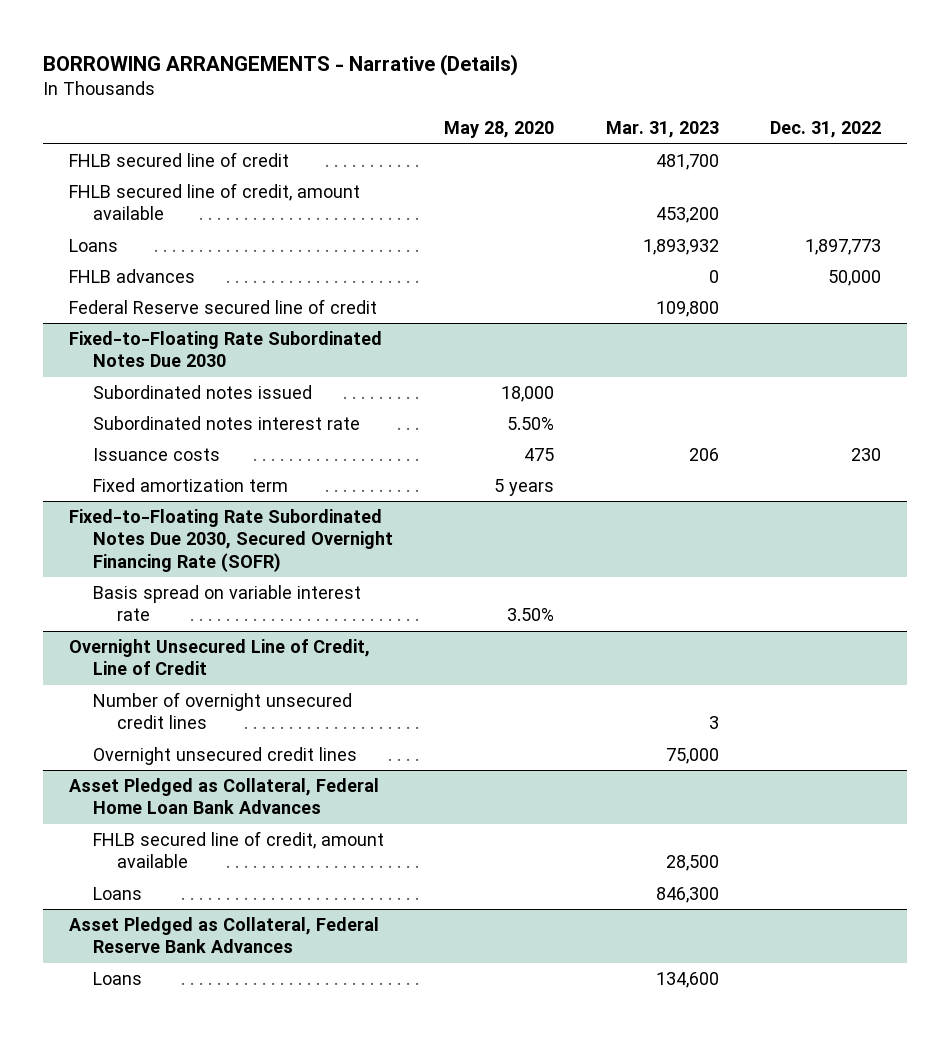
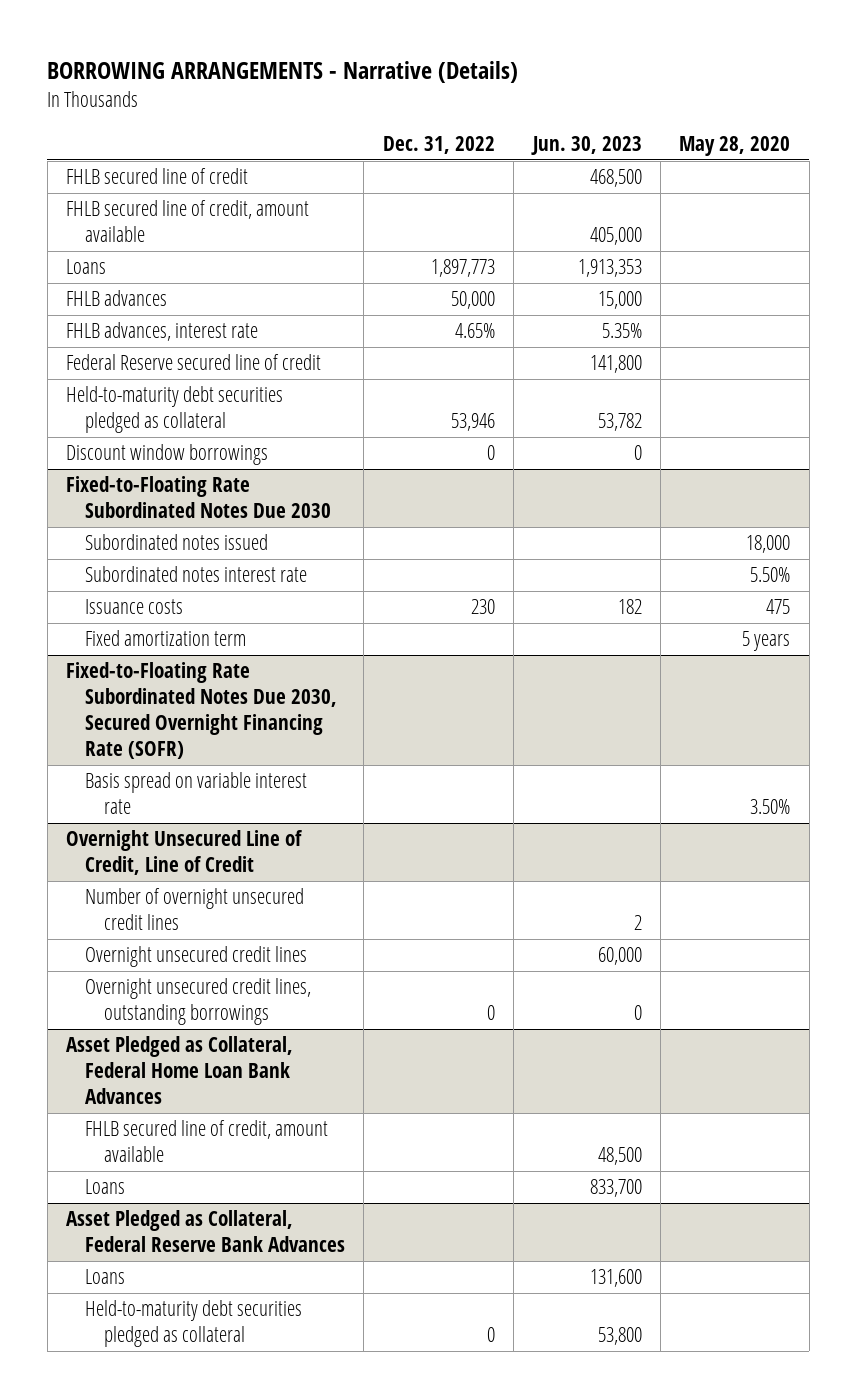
[605,121,719,139] Mar. 31, 2023 -> none
none -> [530,135,642,155] Jun. 30, 2023
none -> [66,322,259,342] FHLB advances, interest rate
none -> [66,386,284,434] Held-to-maturity debt securities pledged as collateral
none -> [66,444,269,466] Discount window borrowings
none -> [84,978,311,1026] Overnight unsecured credit lines, outstanding borrowings
none -> [84,1300,302,1348] Held-to-maturity debt securities pledged as collateral

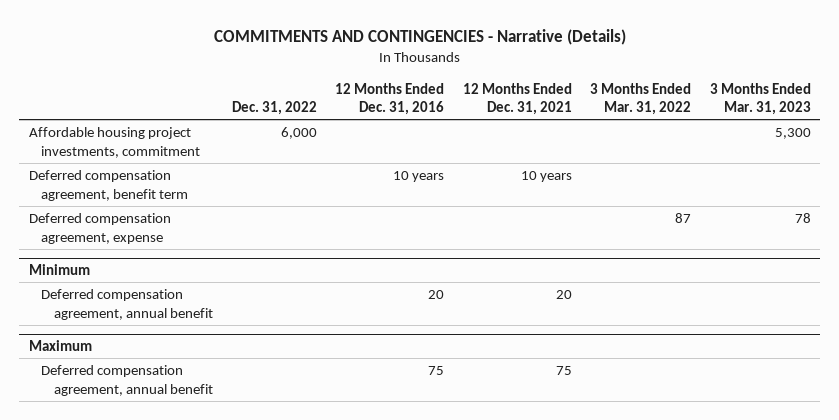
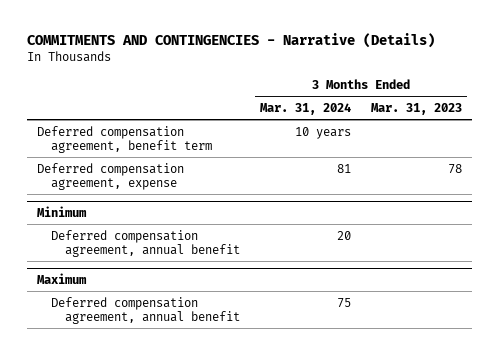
[231,101,317,116] Dec. 31, 2022 -> none
[335,82,445,116] 12 Months Ended Dec. 31, 2016 -> none
[462,82,572,116] 12 Months Ended Dec. 31, 2021 -> none
[590,82,692,116] 3 Months Ended Mar. 31, 2022 -> none
none -> [259,102,351,115] Mar. 31, 2024
[28,126,201,158] Affordable housing project investments, commitment -> none

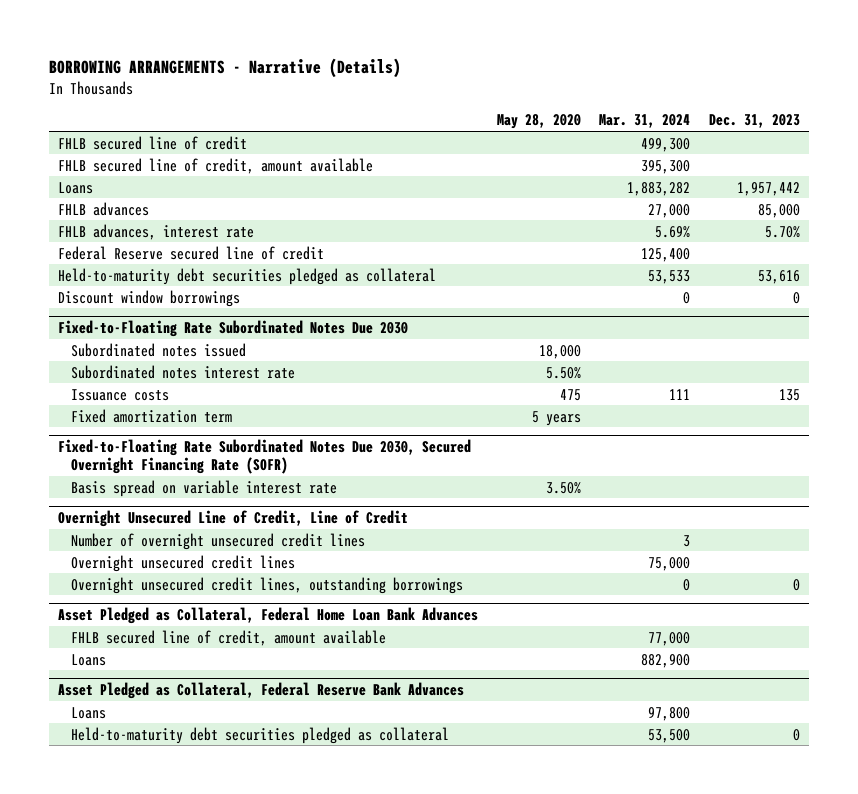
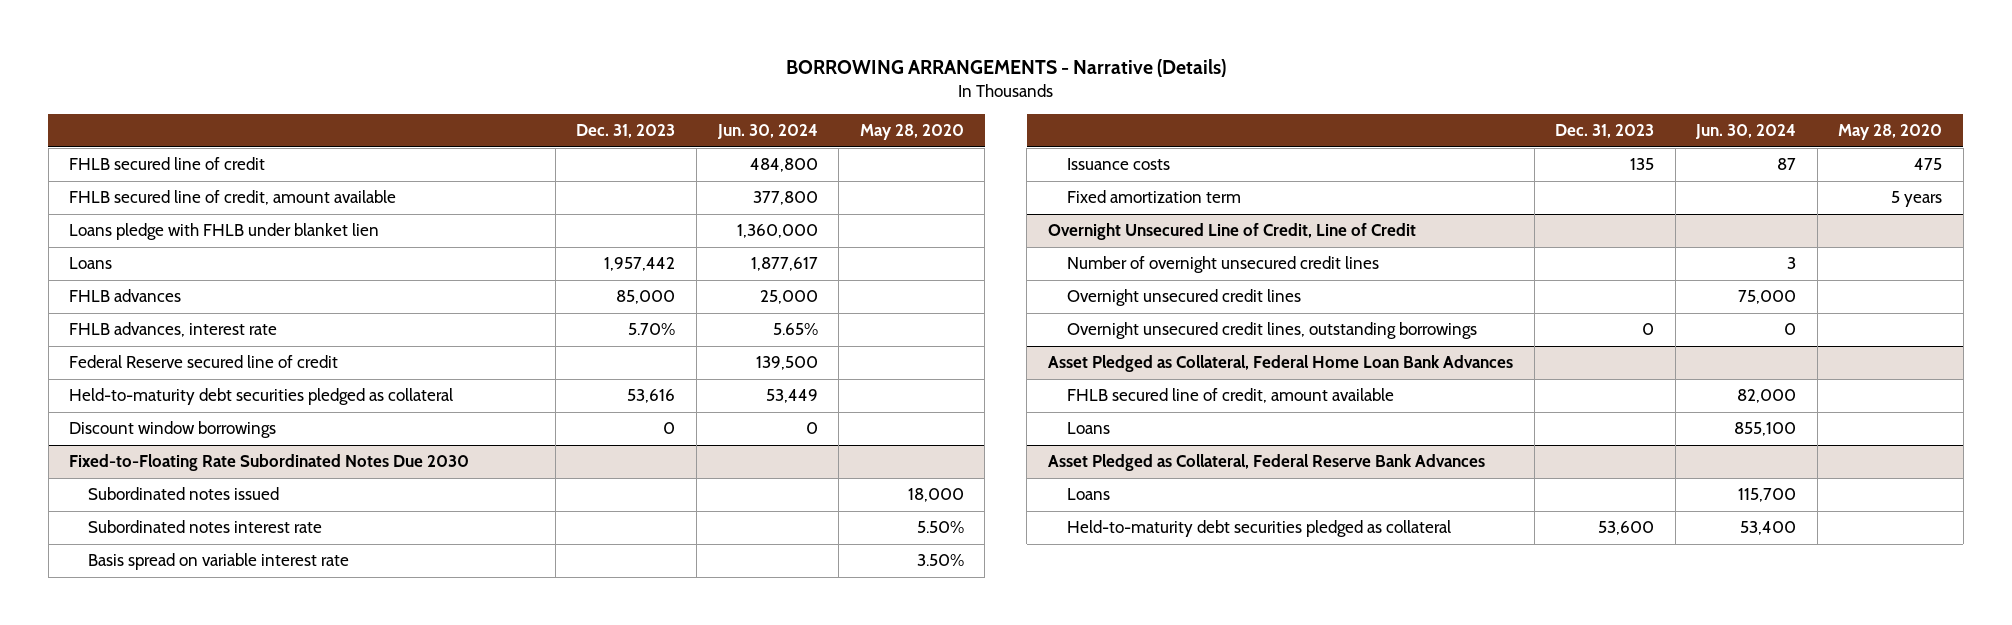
[599,114,691,129] Mar. 31, 2024 -> none
none -> [716,124,818,140] Jun. 30, 2024
none -> [69,223,380,241] Loans pledge with FHLB under blanket lien
none -> [87,553,349,571] Basis spread on variable interest rate
[58,439,472,475] Fixed-to-Floating Rate Subordinated Notes Due 2030, Secured Overnight Financing Rate (SOFR) -> none
[71,479,338,497] Basis spread on variable interest rate -> none
[792,728,800,741] 0 -> [1598,521,1655,536] 53,600

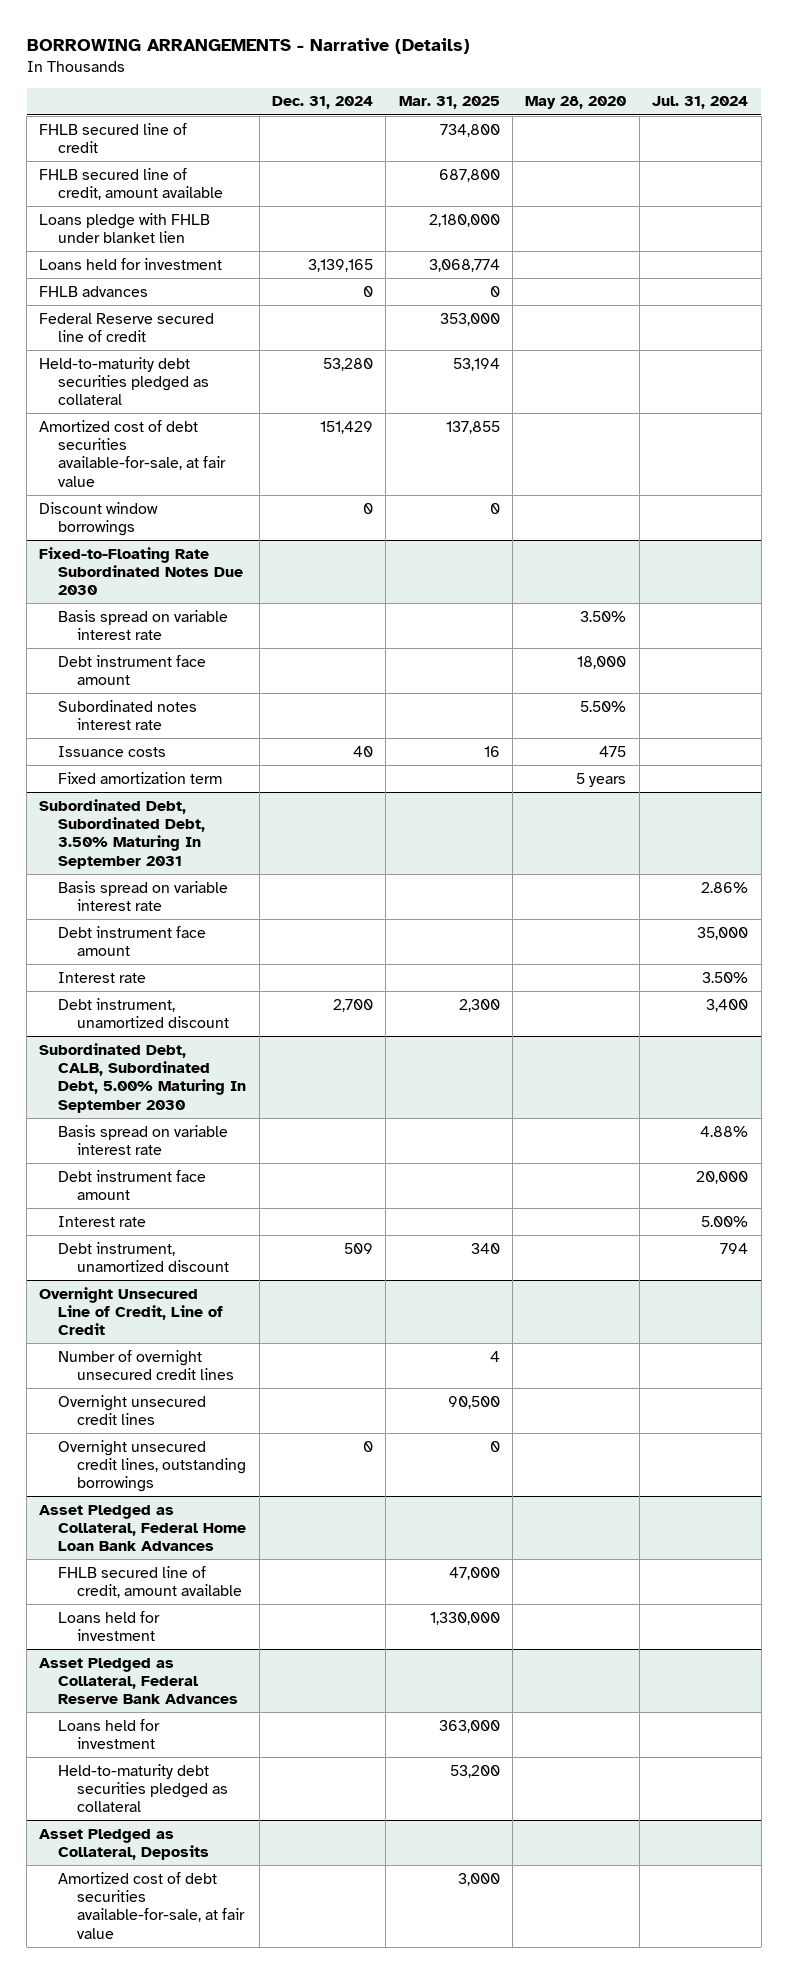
[576,124,676,139] Dec. 31, 2023 -> none
[716,124,818,140] Jun. 30, 2024 -> none
none -> [272,96,374,110] Dec. 31, 2024
none -> [398,96,500,110] Mar. 31, 2025
none -> [652,96,749,110] Jul. 31, 2024
[69,257,113,270] Loans -> [39,257,223,270] Loans held for investment
[69,322,278,338] FHLB advances, interest rate -> none
none -> [39,419,227,487] Amortized cost of debt securities available-for-sale, at fair value
[87,487,279,501] Subordinated notes issued -> none
none -> [58,654,207,686] Debt instrument face amount
[87,520,322,534] Subordinated notes interest rate -> [58,699,198,731] Subordinated notes interest rate
none -> [39,798,206,869] Subordinated Debt, Subordinated Debt, 3.50% Maturing In September 2031
none -> [58,880,229,912] Basis spread on variable interest rate
none -> [58,925,207,957] Debt instrument face amount
none -> [58,971,147,983] Interest rate
none -> [58,997,230,1029] Debt instrument, unamortized discount
none -> [39,1042,247,1113] Subordinated Debt, CALB, Subordinated Debt, 5.00% Maturing In September 2030
none -> [58,1124,229,1156] Basis spread on variable interest rate
none -> [58,1169,207,1201] Debt instrument face amount
none -> [58,1215,147,1227] Interest rate
none -> [58,1241,230,1273] Debt instrument, unamortized discount
[1066,422,1110,435] Loans -> [58,1610,161,1642] Loans held for investment
[1066,488,1110,501] Loans -> [58,1718,161,1750] Loans held for investment
none -> [39,1828,210,1861] Asset Pledged as Collateral, Deposits
none -> [58,1871,246,1939] Amortized cost of debt securities available-for-sale, at fair value

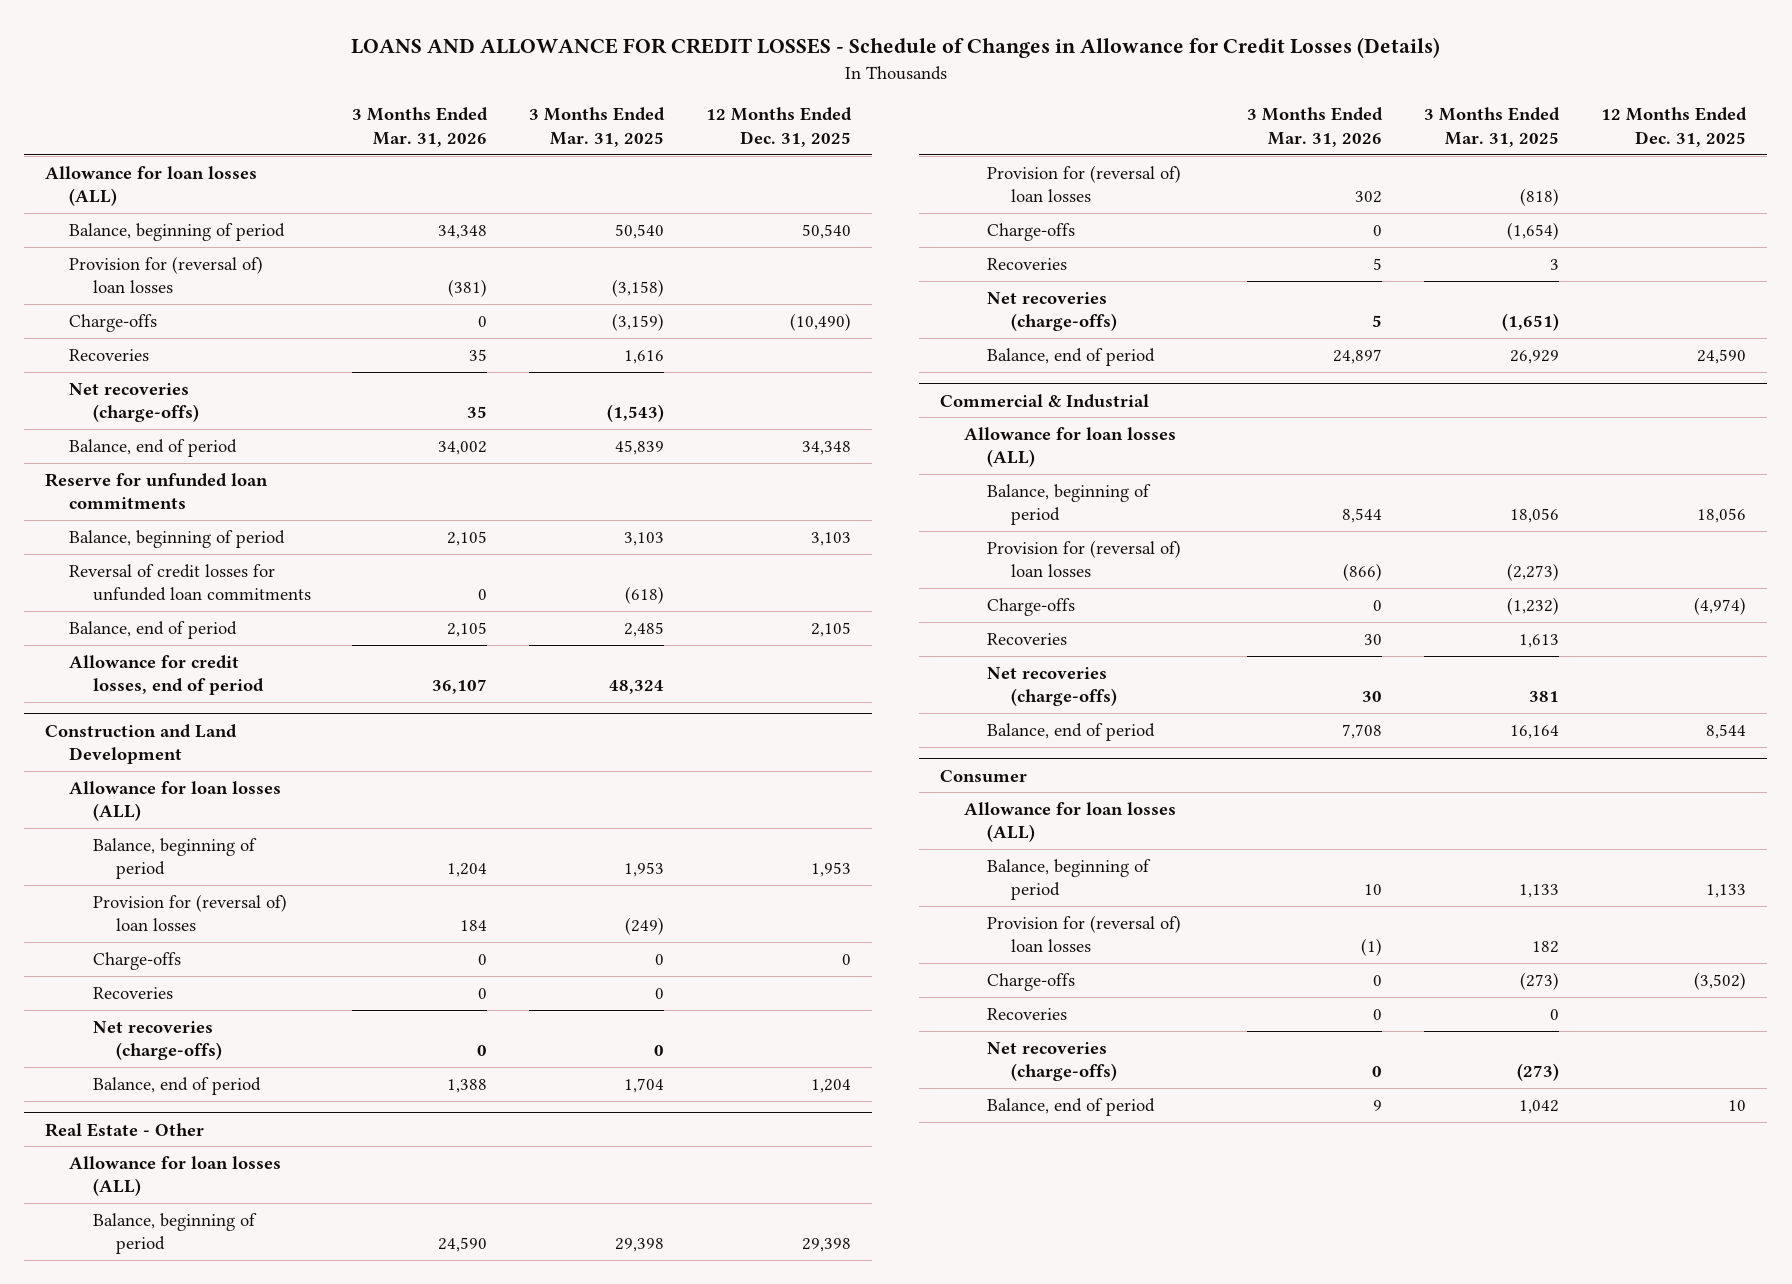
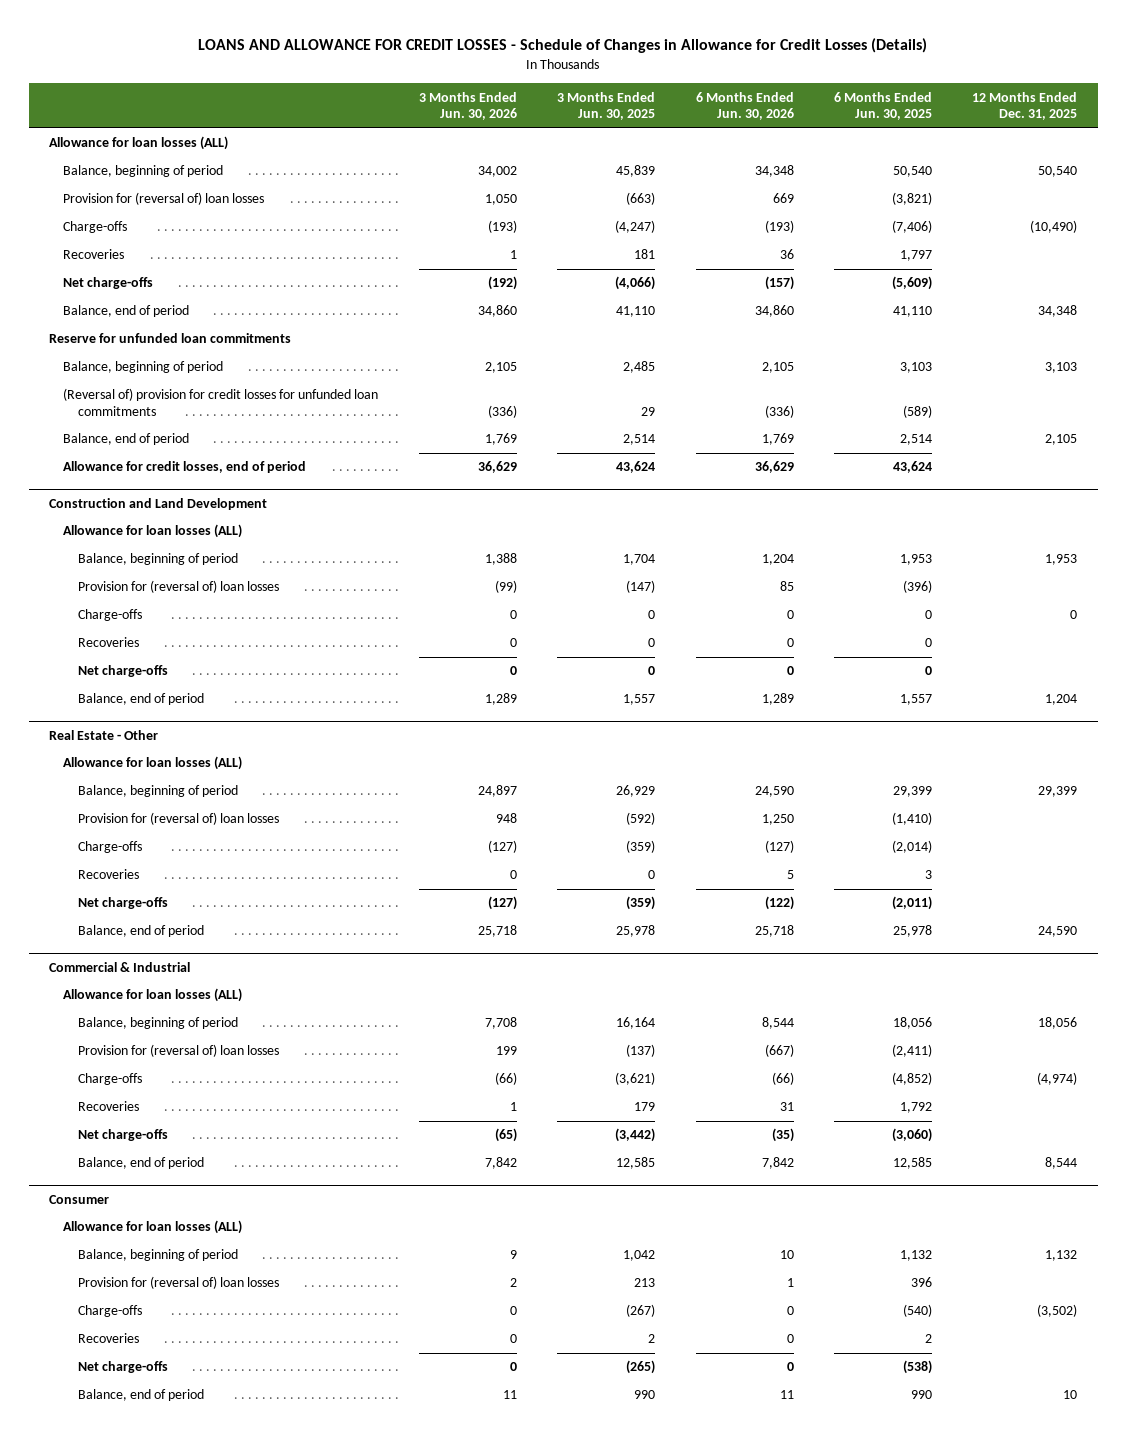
[352,107,489,147] 3 Months Ended Mar. 31, 2026 -> none
[529,107,666,147] 3 Months Ended Mar. 31, 2025 -> none
none -> [418,91,517,121] 3 Months Ended Jun. 30, 2026
none -> [557,91,656,121] 3 Months Ended Jun. 30, 2025
none -> [695,91,794,121] 6 Months Ended Jun. 30, 2026
none -> [833,91,932,121] 6 Months Ended Jun. 30, 2025
[68,382,199,423] Net recoveries (charge-offs) -> [63,277,154,290] Net charge-offs
[68,563,311,602] Reversal of credit losses for unfunded loan commitments -> [63,388,379,416] (Reversal of) provision for credit losses for unfunded loan commitments
[92,1020,223,1061] Net recoveries (charge-offs) -> [77,665,168,678] Net charge-offs
[802,1238,852,1253] 29,398 -> [1038,786,1078,798] 29,399
[987,291,1117,332] Net recoveries (charge-offs) -> [77,897,168,910] Net charge-offs
[987,666,1117,707] Net recoveries (charge-offs) -> [77,1129,168,1142] Net charge-offs
[1706,884,1747,899] 1,133 -> [1045,1250,1078,1262] 1,132
[987,1041,1117,1082] Net recoveries (charge-offs) -> [77,1361,168,1374] Net charge-offs

